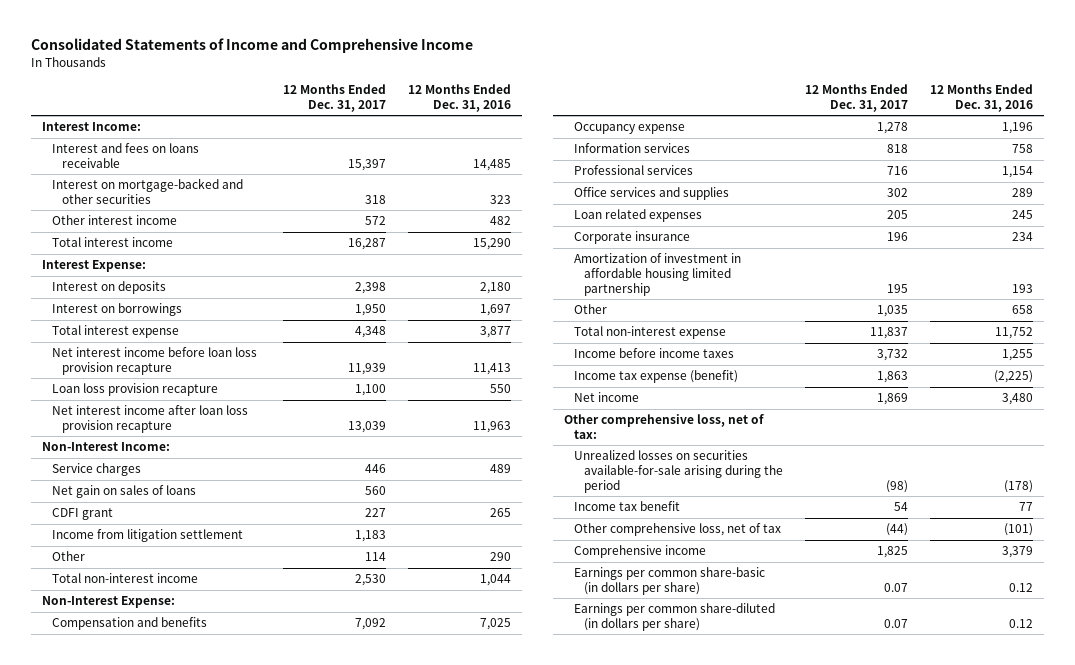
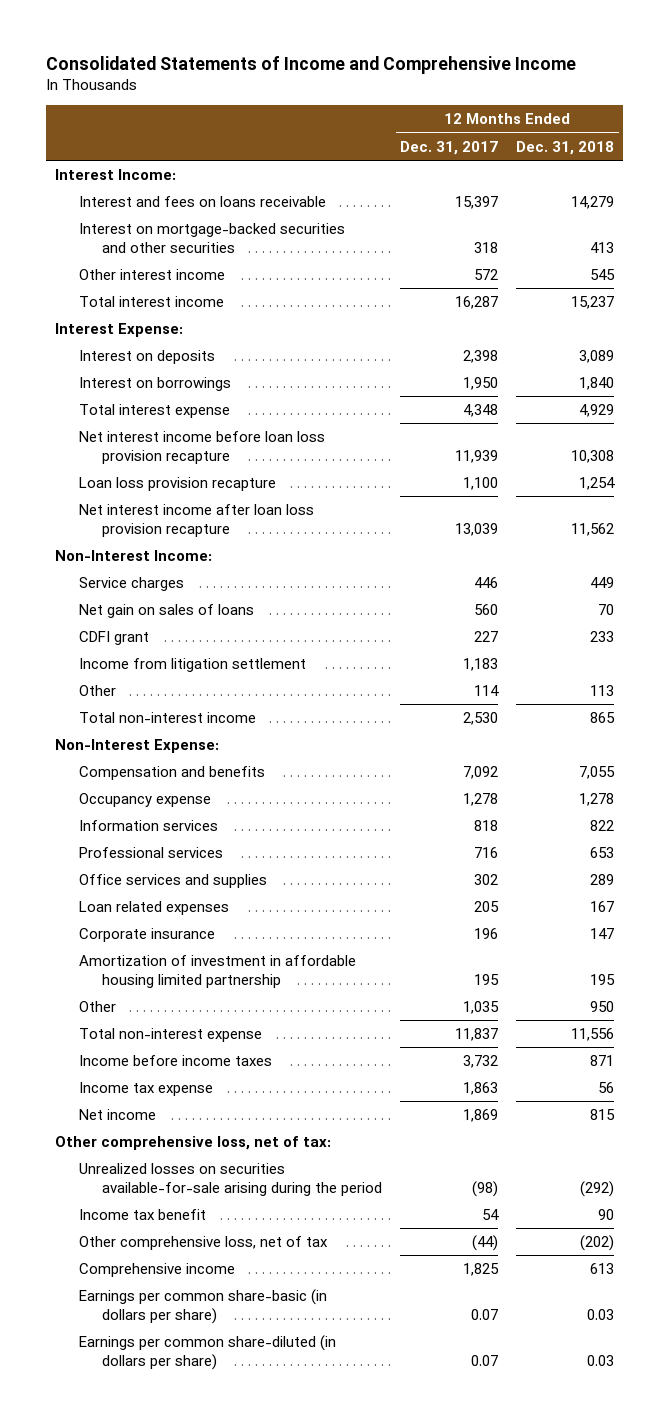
[408,84,512,112] 12 Months Ended Dec. 31, 2016 -> none
none -> [516,140,615,155] Dec. 31, 2018
[52,178,244,205] Interest on mortgage-backed and other securities -> [78,223,345,253] Interest on mortgage-backed securities and other securities
[573,370,738,384] Income tax expense (benefit) -> [78,1082,213,1097] Income tax expense

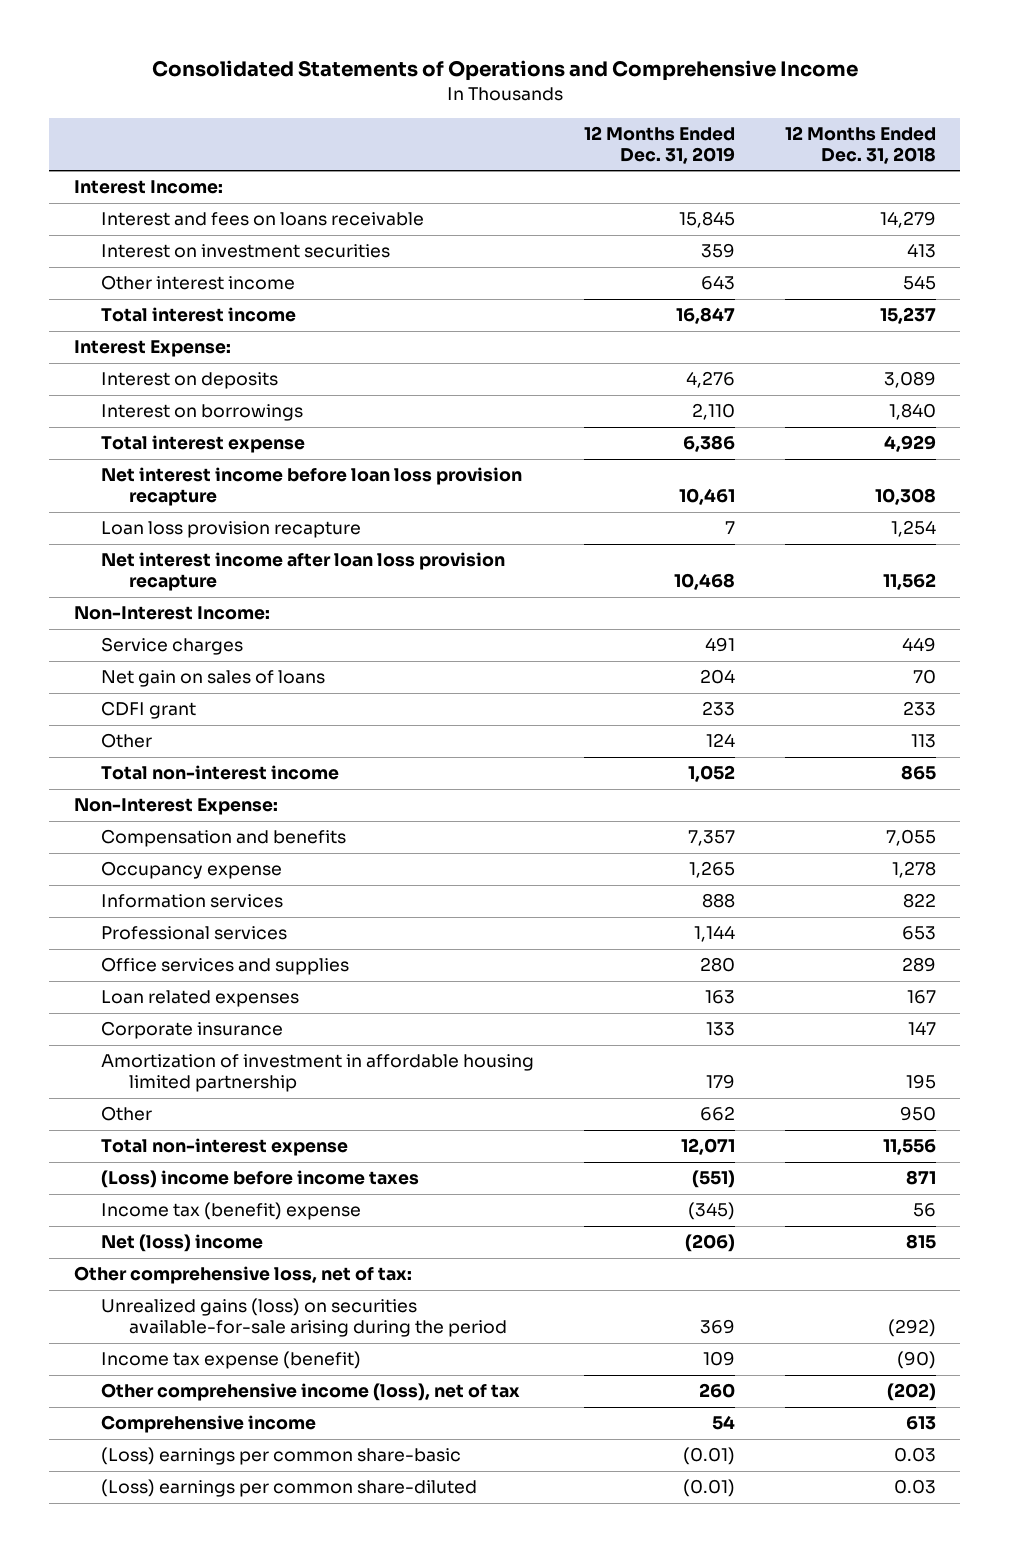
[45,55,576,74] Consolidated Statements of Income and Comprehensive Income -> [151,60,858,82] Consolidated Statements of Operations and Comprehensive Income
[400,140,499,155] Dec. 31, 2017 -> none
none -> [583,125,735,164] 12 Months Ended Dec. 31, 2019
[78,223,345,253] Interest on mortgage-backed securities and other securities -> [101,244,391,259] Interest on investment securities
[78,658,306,673] Income from litigation settlement -> none
[78,1055,272,1067] Income before income taxes -> [101,1170,420,1189] (Loss) income before income taxes
[78,1082,213,1097] Income tax expense -> [101,1202,362,1221] Income tax (benefit) expense
[78,1109,156,1121] Net income -> [101,1234,264,1253] Net (loss) income
[78,1163,383,1196] Unrealized losses on securities available-for-sale arising during the period -> [101,1298,507,1338] Unrealized gains (loss) on securities available-for-sale arising during the period
[78,1209,206,1221] Income tax benefit -> [101,1351,362,1370] Income tax expense (benefit)
[598,1209,615,1221] 90 -> [896,1351,936,1370] (90)
[78,1236,328,1251] Other comprehensive loss, net of tax -> [101,1383,521,1402] Other comprehensive income (loss), net of tax
[78,1289,327,1324] Earnings per common share-basic (in dollars per share) -> [101,1447,462,1466] (Loss) earnings per common share-basic
[78,1335,336,1370] Earnings per common share-diluted (in dollars per share) -> [101,1479,478,1498] (Loss) earnings per common share-diluted

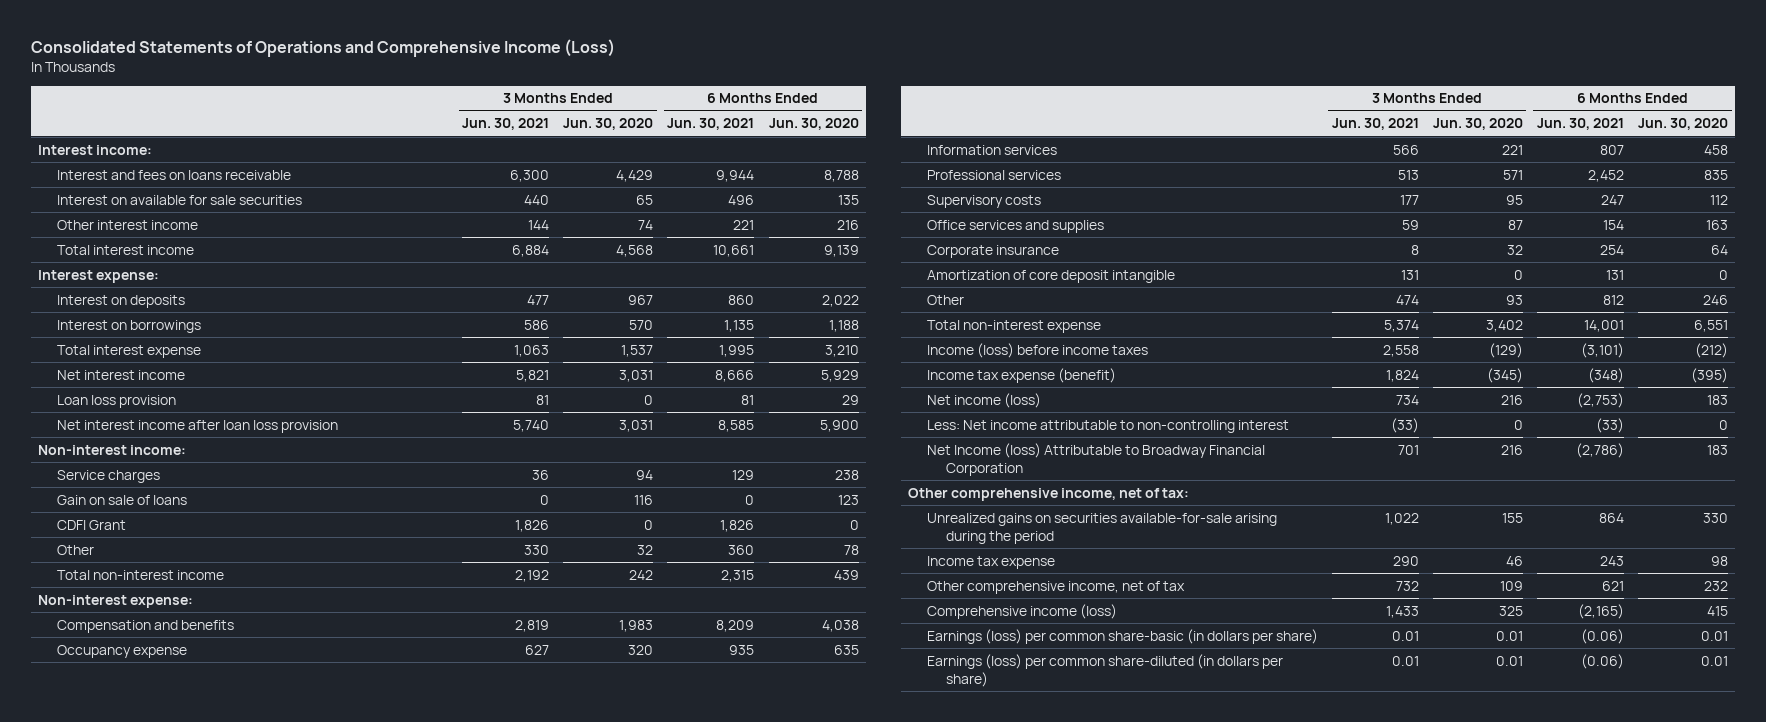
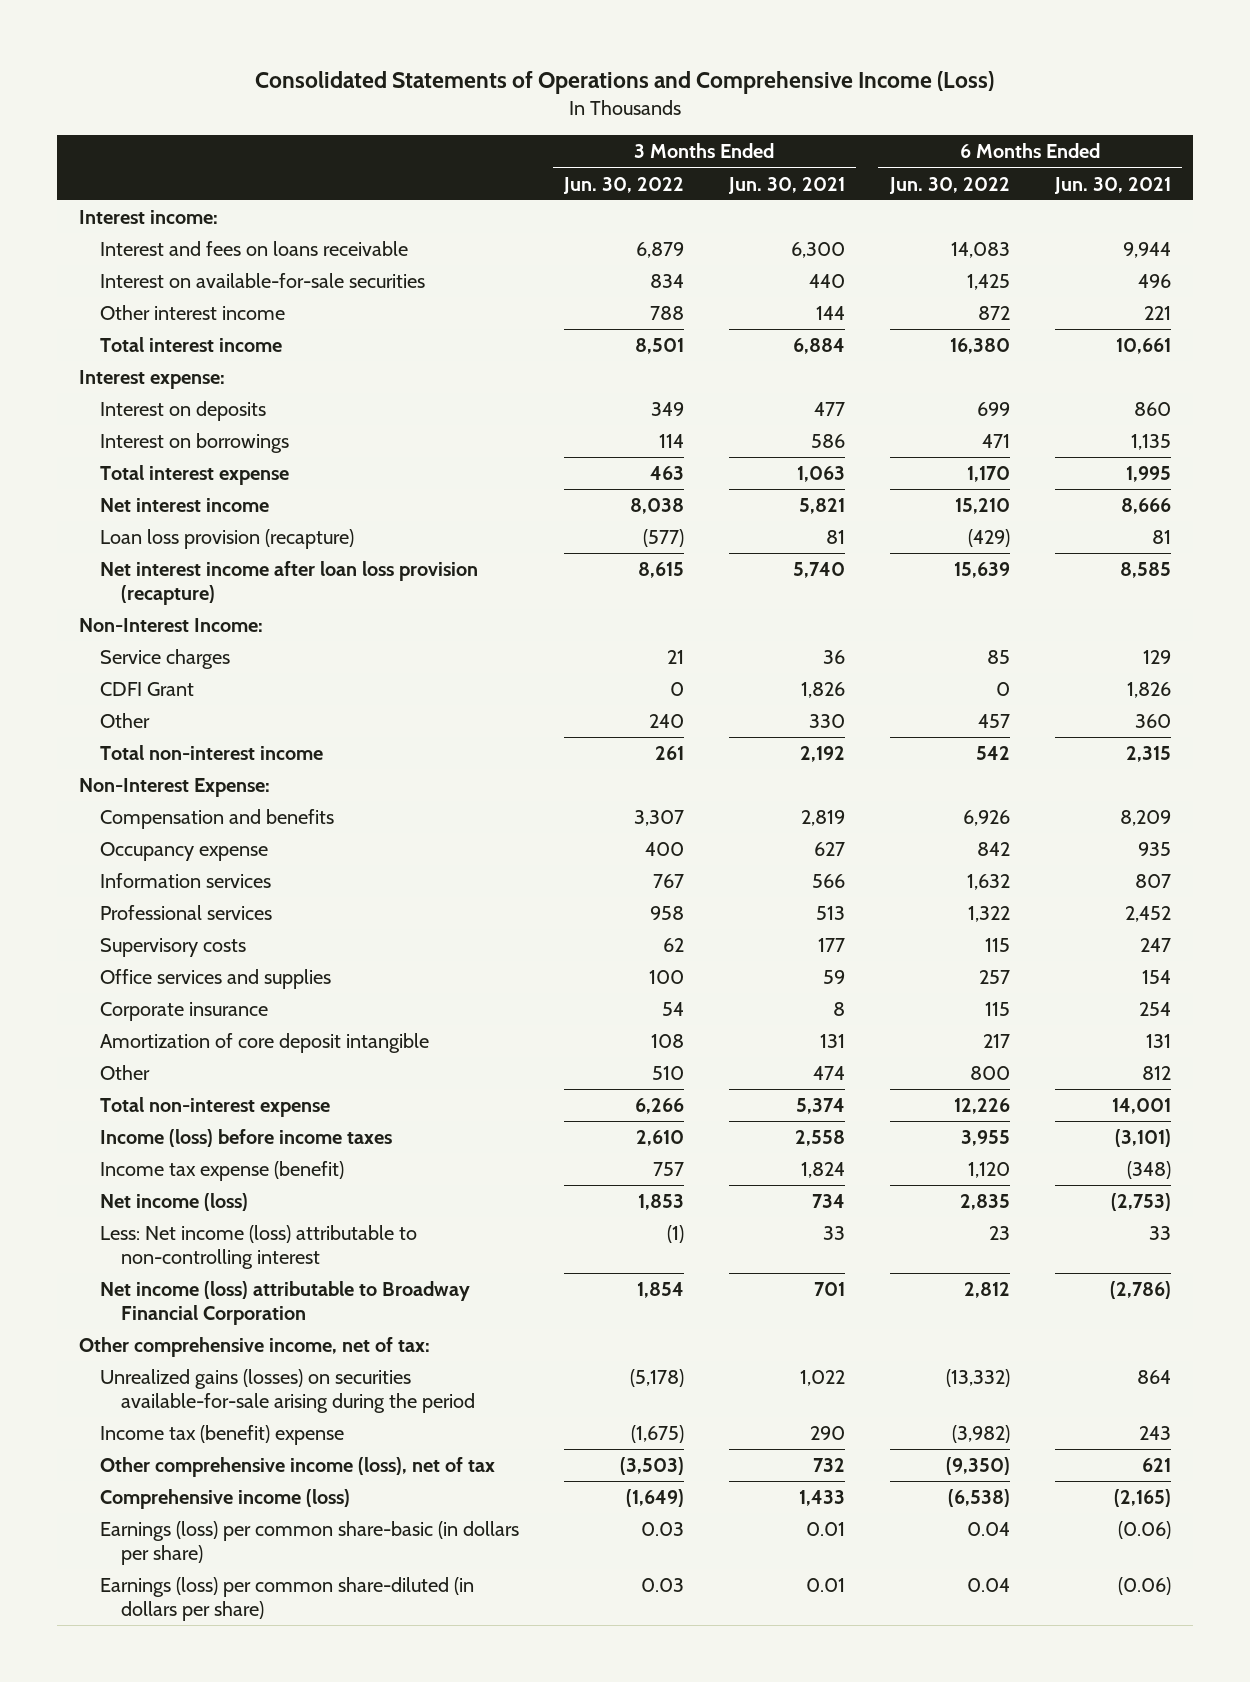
[563,118,654,131] Jun. 30, 2020 -> none
[768,118,859,131] Jun. 30, 2020 -> none
none -> [562,176,684,194] Jun. 30, 2022
none -> [888,176,1010,194] Jun. 30, 2022
[57,194,303,205] Interest on available for sale securities -> [100,273,426,289] Interest on available-for-sale securities
[57,394,177,408] Loan loss provision -> [100,529,355,550] Loan loss provision (recapture)
[57,419,339,433] Net interest income after loan loss provision -> [100,561,479,606] Net interest income after loan loss provision (recapture)
[38,444,187,455] Non-interest income: -> [79,618,264,633] Non-Interest Income:
[57,494,188,505] Gain on sale of loans -> none
[38,594,194,608] Non-interest expense: -> [79,778,271,798] Non-Interest Expense:
[926,419,1289,433] Less: Net income attributable to non-controlling interest -> [100,1225,418,1270] Less: Net income (loss) attributable to non-controlling interest
[1390,417,1419,433] (33) -> [822,1226,845,1241] 33
[1596,417,1625,433] (33) -> [1148,1226,1171,1241] 33
[926,442,1265,476] Net Income (loss) Attributable to Broadway Financial Corporation -> [100,1281,471,1326] Net income (loss) attributable to Broadway Financial Corporation
[926,512,1277,544] Unrealized gains on securities available-for-sale arising during the period -> [100,1369,475,1414] Unrealized gains (losses) on securities available-for-sale arising during the period
[926,555,1055,569] Income tax expense -> [100,1425,345,1446] Income tax (benefit) expense
[926,580,1185,594] Other comprehensive income, net of tax -> [100,1457,496,1478] Other comprehensive income (loss), net of tax

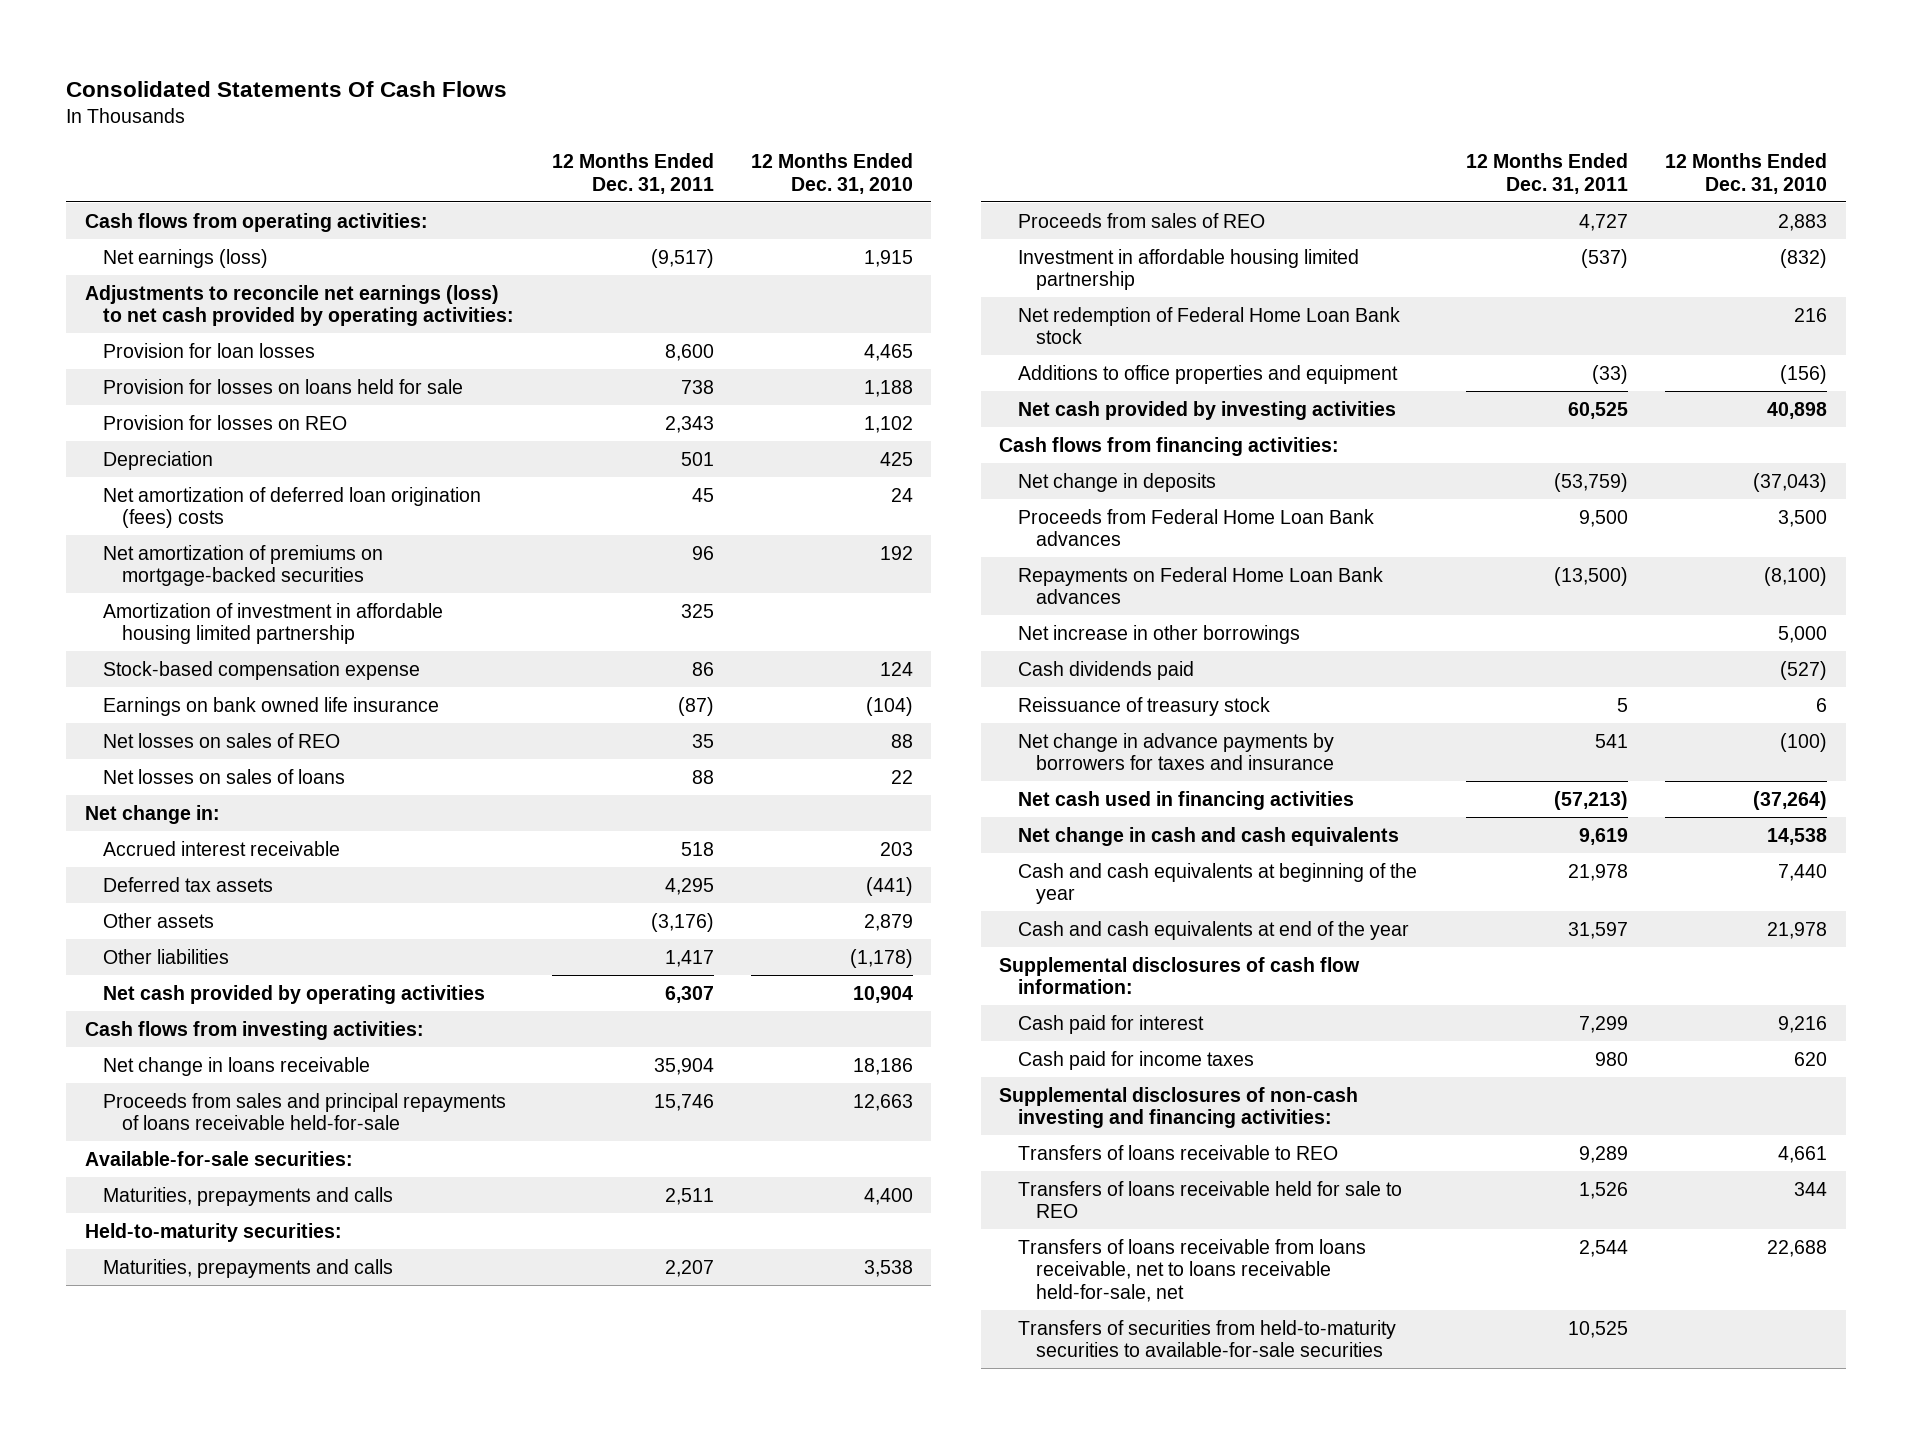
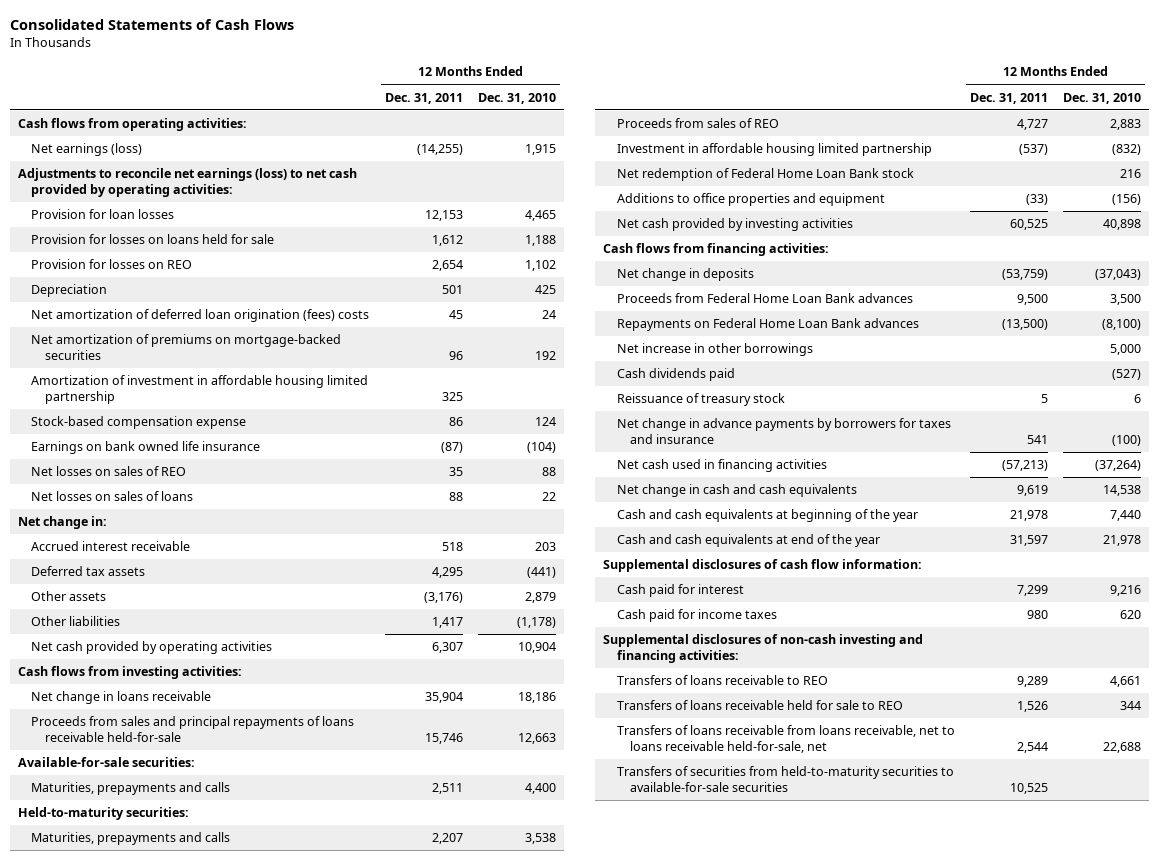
[66,80,508,97] Consolidated Statements Of Cash Flows -> [10,18,295,30] Consolidated Statements of Cash Flows
[650,248,714,268] (9,517) -> [416,144,463,156] (14,255)
[664,343,714,361] 8,600 -> [424,210,463,222] 12,153
[680,379,714,394] 738 -> [431,235,463,247] 1,612
[664,415,714,433] 2,343 -> [431,260,463,272] 2,654

